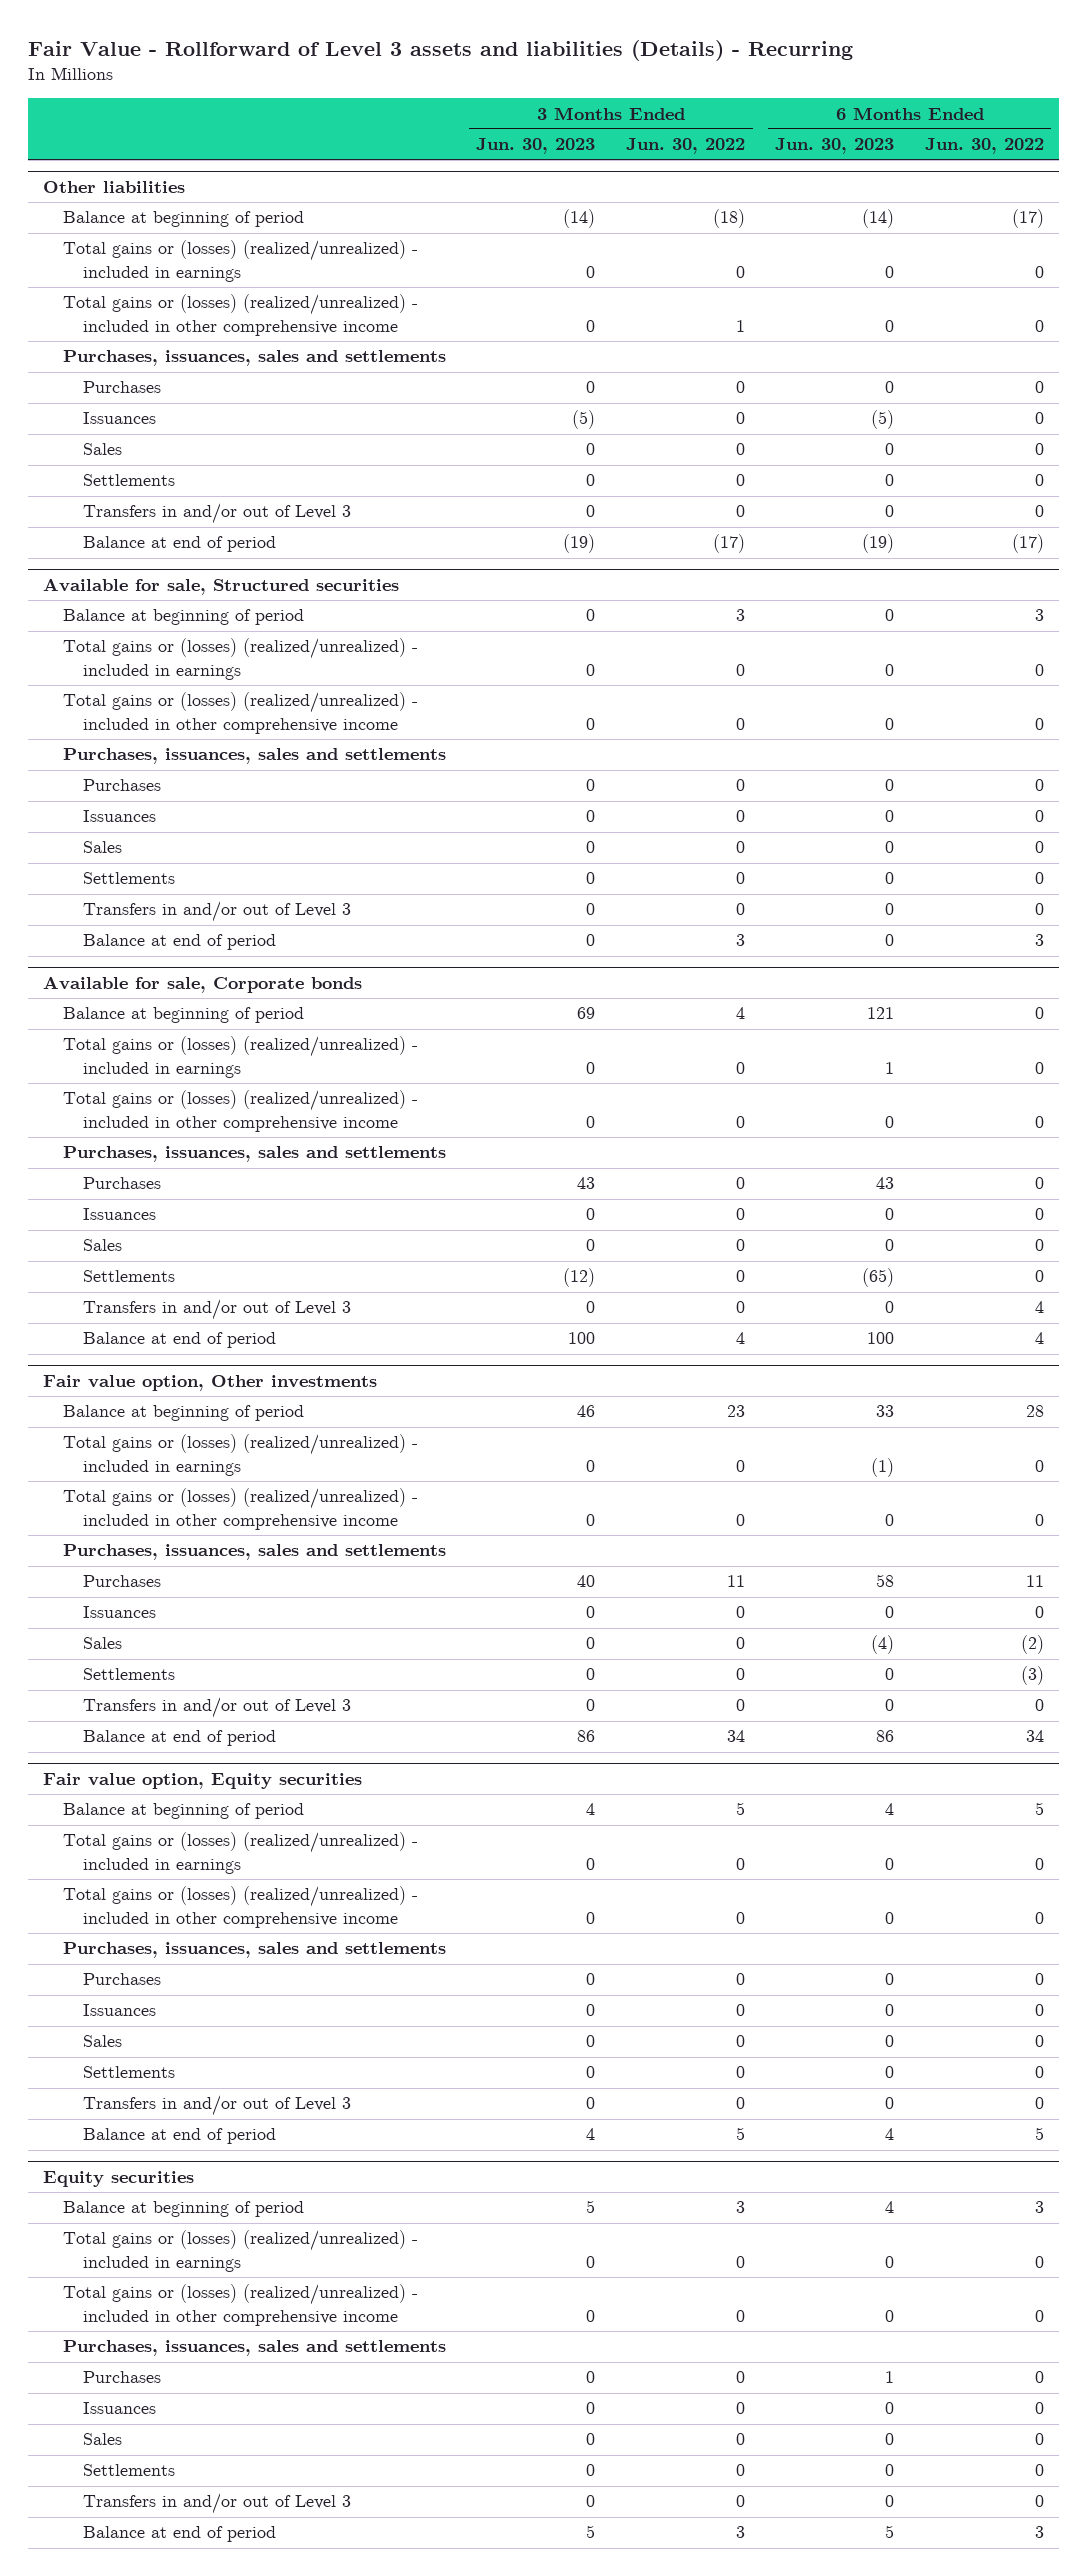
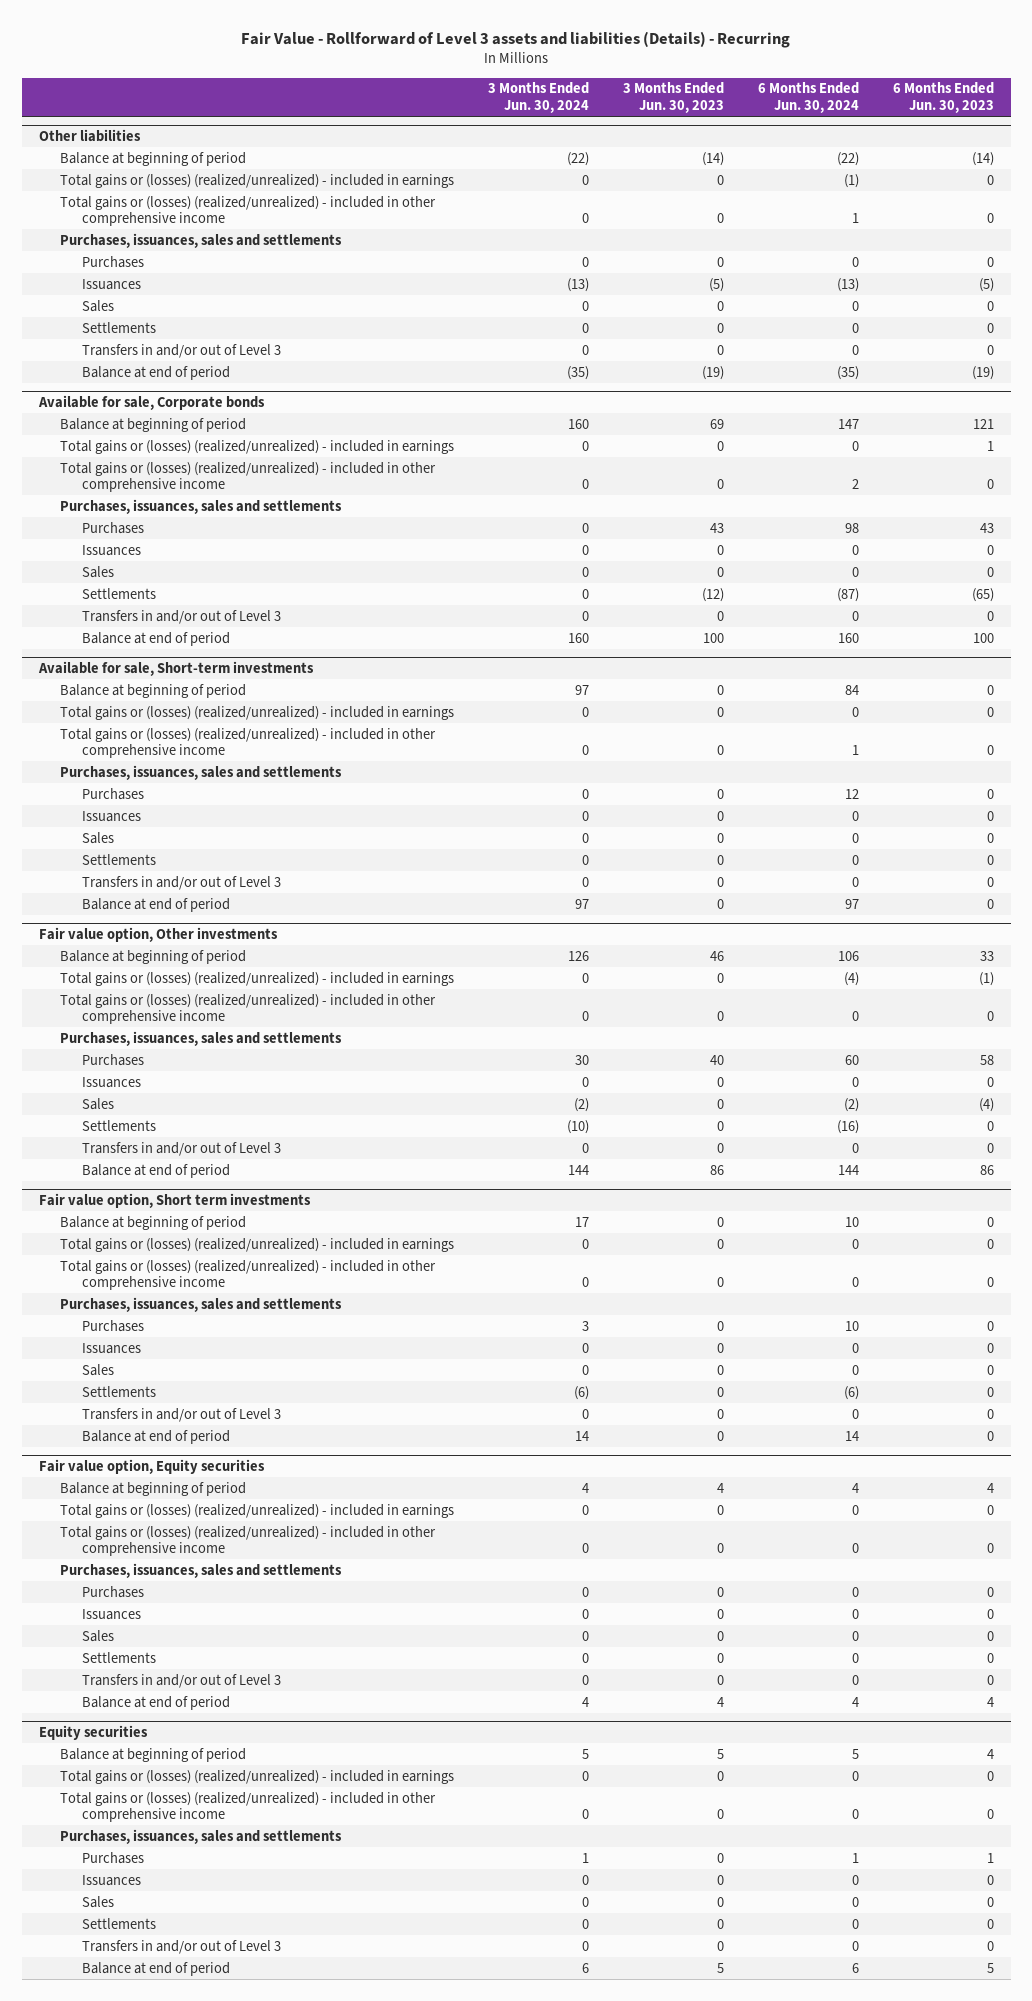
[625,138,745,155] Jun. 30, 2022 -> none
[924,138,1044,155] Jun. 30, 2022 -> none
none -> [488,82,590,113] 3 Months Ended Jun. 30, 2024
none -> [757,82,859,113] 6 Months Ended Jun. 30, 2024
[43,578,400,596] Available for sale, Structured securities -> none
[62,609,304,626] Balance at beginning of period -> none
[62,638,418,680] Total gains or (losses) (realized/unrealized) - included in earnings -> none
[62,692,418,734] Total gains or (losses) (realized/unrealized) - included in other comprehensive income -> none
[62,748,446,765] Purchases, issuances, sales and settlements -> none
[82,779,161,792] Purchases -> none
[82,810,156,823] Issuances -> none
[82,841,122,854] Sales -> none
[82,872,175,885] Settlements -> none
[82,901,351,923] Transfers in and/or out of Level 3 -> none
[82,934,276,951] Balance at end of period -> none
none -> [37,660,314,676] Available for sale, Short-term investments
none -> [60,683,247,698] Balance at beginning of period
none -> [60,705,455,720] Total gains or (losses) (realized/unrealized) - included in earnings
none -> [60,727,437,759] Total gains or (losses) (realized/unrealized) - included in other comprehensive income
none -> [60,764,343,780] Purchases, issuances, sales and settlements
none -> [82,787,145,800] Purchases
none -> [82,810,142,822] Issuances
none -> [82,831,115,844] Sales
none -> [82,853,157,865] Settlements
none -> [82,875,282,890] Transfers in and/or out of Level 3
none -> [82,897,231,912] Balance at end of period
none -> [38,1192,311,1208] Fair value option, Short term investments
none -> [60,1215,247,1230] Balance at beginning of period
none -> [60,1237,455,1252] Total gains or (losses) (realized/unrealized) - included in earnings
none -> [60,1259,437,1291] Total gains or (losses) (realized/unrealized) - included in other comprehensive income
none -> [60,1296,343,1312] Purchases, issuances, sales and settlements
none -> [82,1319,145,1332] Purchases
none -> [82,1342,142,1354] Issuances
none -> [82,1363,115,1376] Sales
none -> [82,1385,157,1397] Settlements
none -> [82,1407,282,1422] Transfers in and/or out of Level 3
none -> [82,1429,231,1444] Balance at end of period

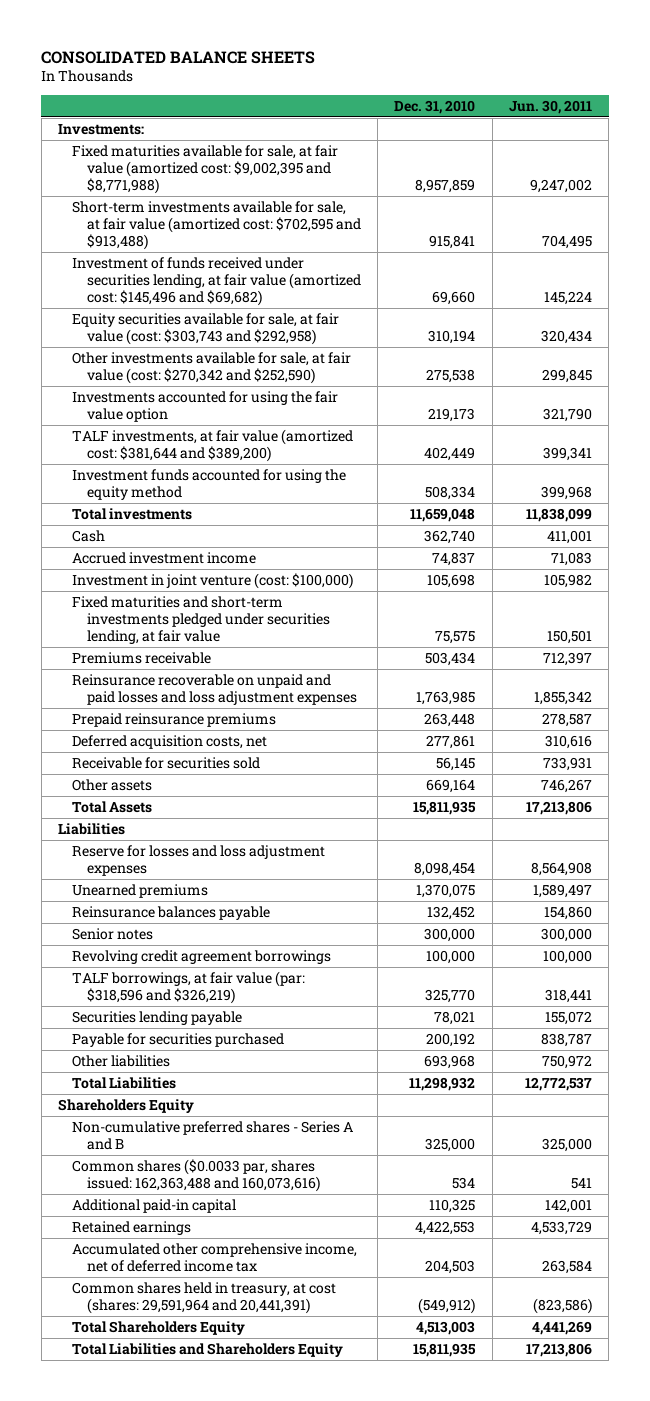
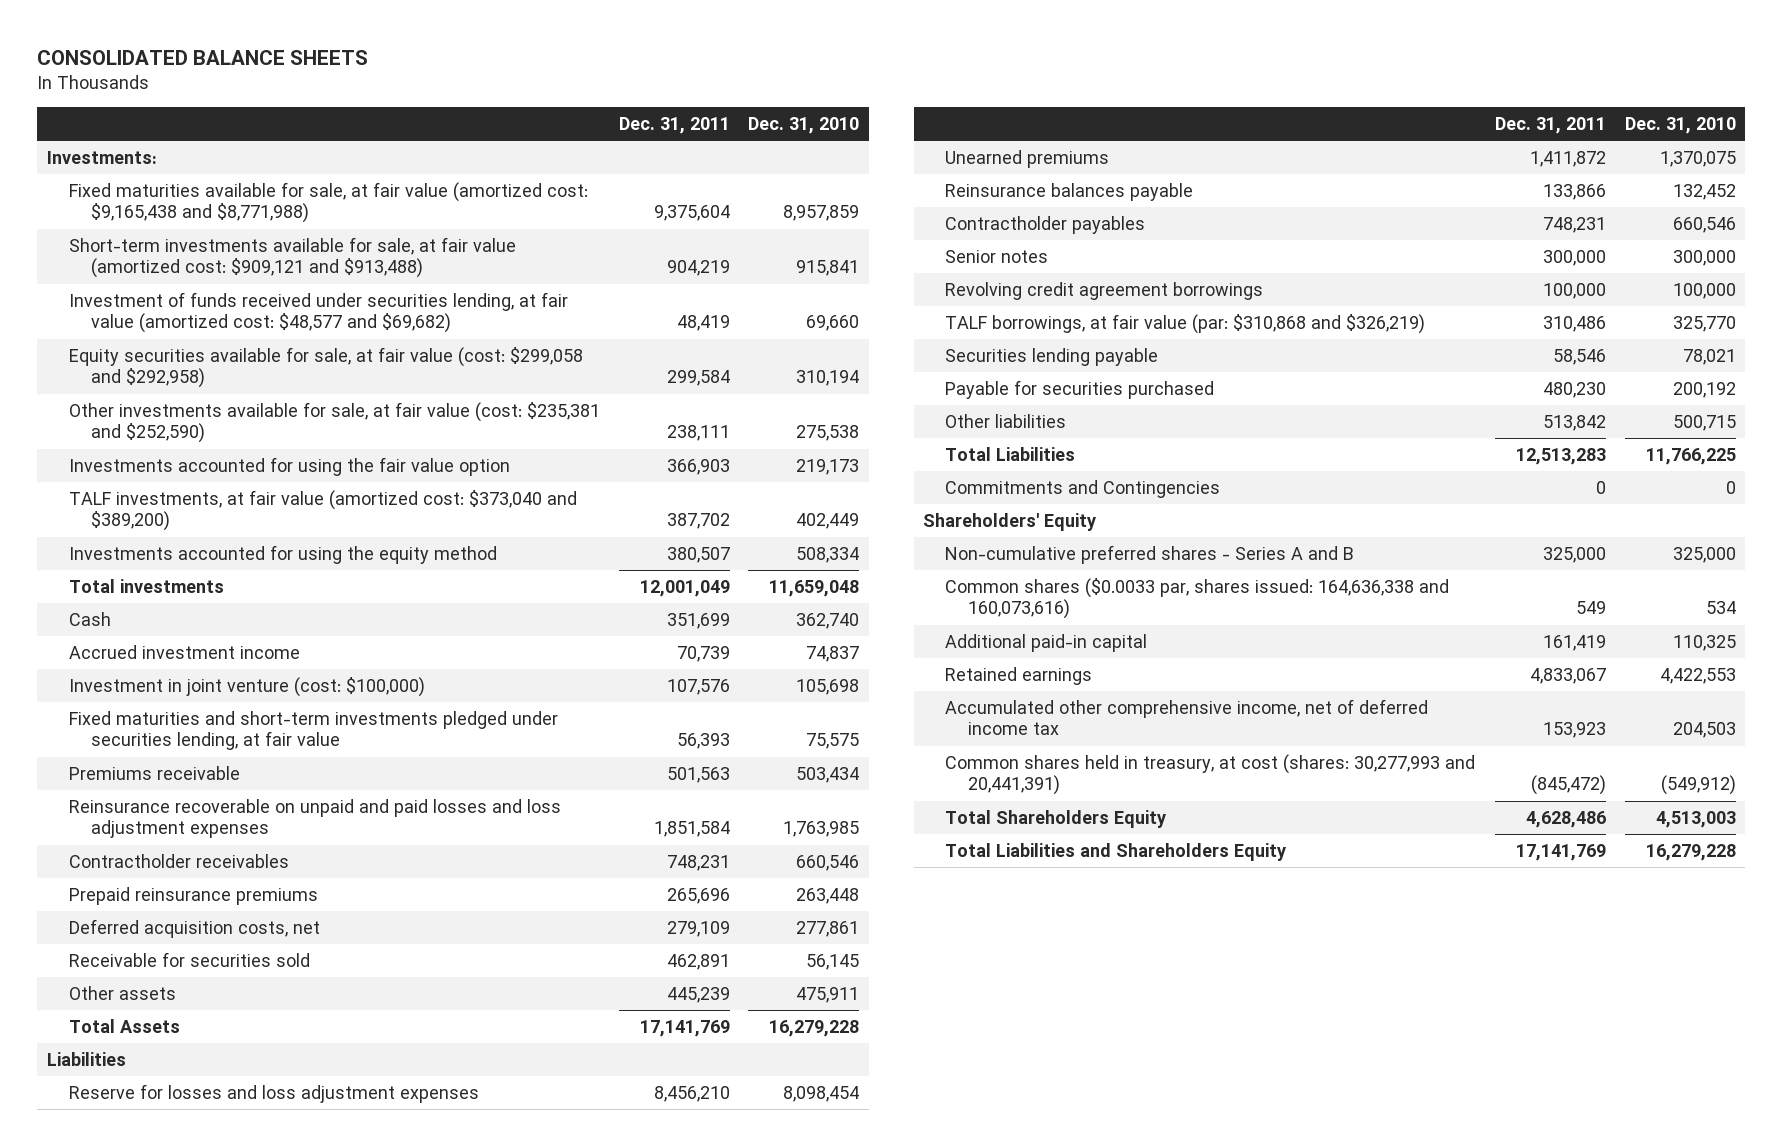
[508,99,592,114] Jun. 30, 2011 -> none
none -> [618,116,730,134] Dec. 31, 2011
[72,144,339,194] Fixed maturities available for sale, at fair value (amortized cost: $9,002,395 and $8,771,988) -> [68,181,588,224] Fixed maturities available for sale, at fair value (amortized cost: $9,165,438 and $8,771,988)
[72,200,361,250] Short-term investments available for sale, at fair value (amortized cost: $702,595 and $913,488) -> [68,236,516,279] Short-term investments available for sale, at fair value (amortized cost: $909,121 and $913,488)
[72,256,361,306] Investment of funds received under securities lending, at fair value (amortized cost: $145,496 and $69,682) -> [68,291,568,334] Investment of funds received under securities lending, at fair value (amortized cost: $48,577 and $69,682)
[72,312,340,345] Equity securities available for sale, at fair value (cost: $303,743 and $292,958) -> [68,346,583,389] Equity securities available for sale, at fair value (cost: $299,058 and $292,958)
[72,351,352,384] Other investments available for sale, at fair value (cost: $270,342 and $252,590) -> [68,401,600,444] Other investments available for sale, at fair value (cost: $235,381 and $252,590)
[72,428,354,462] TALF investments, at fair value (amortized cost: $381,644 and $389,200) -> [68,489,577,532] TALF investments, at fair value (amortized cost: $373,040 and $389,200)
[72,468,347,500] Investment funds accounted for using the equity method -> [68,544,497,564] Investments accounted for using the equity method
none -> [68,853,289,868] Contractholder receivables
[426,778,476,793] 669,164 -> [796,986,860,1003] 475,911
[413,800,477,815] 15,811,935 -> [769,1019,860,1037] 16,279,228
none -> [945,215,1146,234] Contractholder payables
[72,970,306,1004] TALF borrowings, at fair value (par: $318,596 and $326,219) -> [945,313,1426,334] TALF borrowings, at fair value (par: $310,868 and $326,219)
[424,1054,476,1069] 693,968 -> [1672,414,1736,431] 500,715
[409,1076,476,1091] 11,298,932 -> [1645,447,1736,465] 11,766,225
none -> [945,479,1221,498] Commitments and Contingencies
[58,1098,195,1113] Shareholders Equity -> [922,512,1096,531] Shareholders' Equity
[72,1158,320,1192] Common shares ($0.0033 par, shares issued: 162,363,488 and 160,073,616) -> [945,577,1450,620] Common shares ($0.0033 par, shares issued: 164,636,338 and 160,073,616)
[72,1281,337,1314] Common shares held in treasury, at cost (shares: 29,591,964 and 20,441,391) -> [945,753,1476,796] Common shares held in treasury, at cost (shares: 30,277,993 and 20,441,391)
[413,1342,477,1357] 15,811,935 -> [1645,843,1736,861] 16,279,228

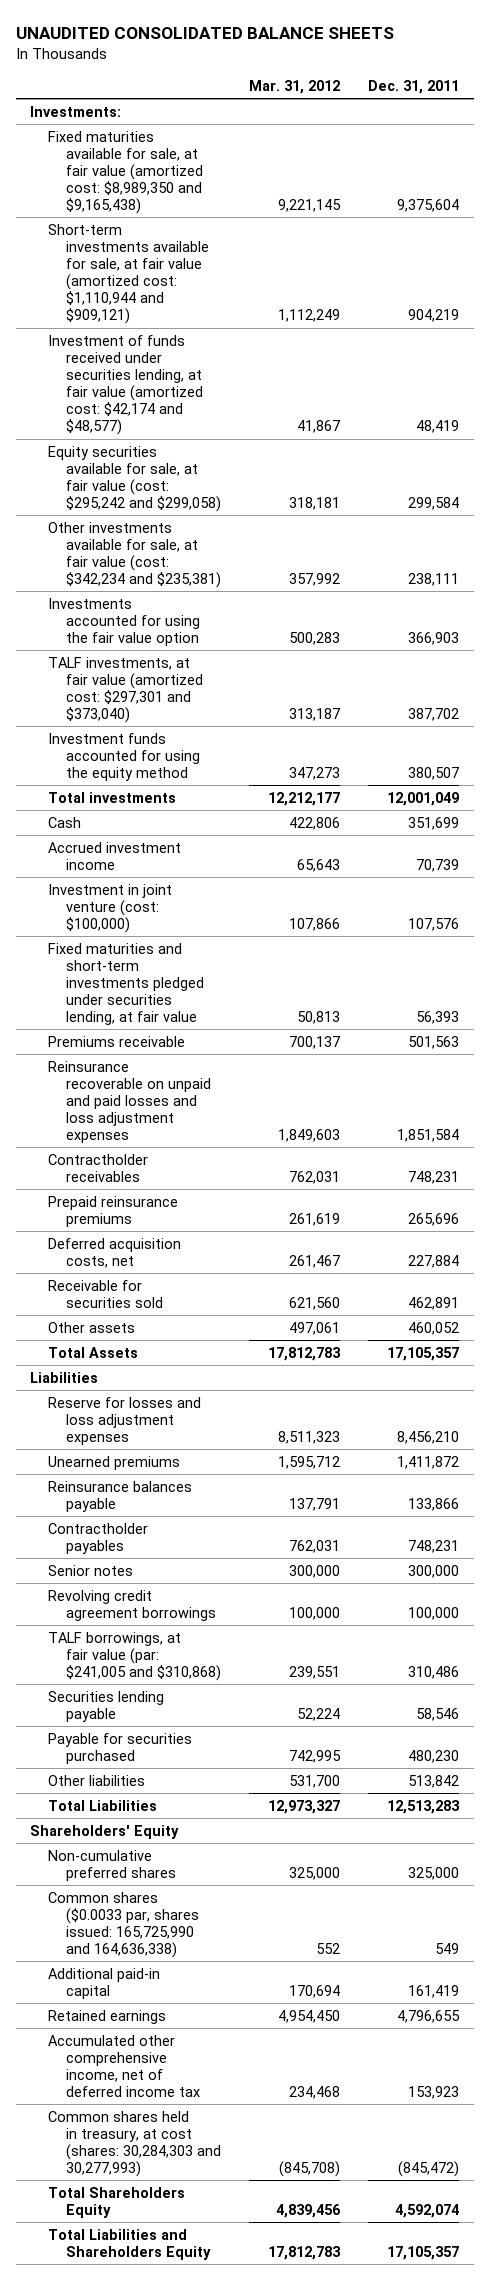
[37,49,369,65] CONSOLIDATED BALANCE SHEETS -> [16,26,395,39] UNAUDITED CONSOLIDATED BALANCE SHEETS
[748,116,860,134] Dec. 31, 2010 -> none
none -> [249,80,341,95] Mar. 31, 2012
[68,181,588,224] Fixed maturities available for sale, at fair value (amortized cost: $9,165,438 and $8,771,988) -> [48,130,203,215] Fixed maturities available for sale, at fair value (amortized cost: $8,989,350 and $9,165,438)
[68,236,516,279] Short-term investments available for sale, at fair value (amortized cost: $909,121 and $913,488) -> [48,223,209,325] Short-term investments available for sale, at fair value (amortized cost: $1,110,944 and $909,121)
[68,291,568,334] Investment of funds received under securities lending, at fair value (amortized cost: $48,577 and $69,682) -> [48,334,203,436] Investment of funds received under securities lending, at fair value (amortized cost: $42,174 and $48,577)
[68,346,583,389] Equity securities available for sale, at fair value (cost: $299,058 and $292,958) -> [48,445,221,513] Equity securities available for sale, at fair value (cost: $295,242 and $299,058)
[68,401,600,444] Other investments available for sale, at fair value (cost: $235,381 and $252,590) -> [48,521,221,589] Other investments available for sale, at fair value (cost: $342,234 and $235,381)
[68,489,577,532] TALF investments, at fair value (amortized cost: $373,040 and $389,200) -> [48,656,203,724] TALF investments, at fair value (amortized cost: $297,301 and $373,040)
[68,544,497,564] Investments accounted for using the equity method -> [48,732,200,781] Investment funds accounted for using the equity method
[666,920,730,937] 279,109 -> [408,1254,460,1268] 227,884
[666,986,730,1003] 445,239 -> [408,1321,460,1335] 460,052
[639,1019,730,1037] 17,141,769 -> [387,1346,460,1361] 17,105,357
[945,313,1426,334] TALF borrowings, at fair value (par: $310,868 and $326,219) -> [48,1631,221,1681] TALF borrowings, at fair value (par: $241,005 and $310,868)
[945,479,1221,498] Commitments and Contingencies -> none
[945,544,1355,564] Non-cumulative preferred shares - Series A and B -> [48,1849,176,1881] Non-cumulative preferred shares
[945,577,1450,620] Common shares ($0.0033 par, shares issued: 164,636,338 and 160,073,616) -> [48,1891,199,1959] Common shares ($0.0033 par, shares issued: 165,725,990 and 164,636,338)
[1530,667,1607,684] 4,833,067 -> [397,2009,461,2023] 4,796,655
[945,753,1476,796] Common shares held in treasury, at cost (shares: 30,277,993 and 20,441,391) -> [48,2110,221,2178] Common shares held in treasury, at cost (shares: 30,284,303 and 30,277,993)
[1526,810,1607,828] 4,628,486 -> [395,2203,460,2218] 4,592,074
[1516,843,1607,861] 17,141,769 -> [387,2245,460,2260] 17,105,357

